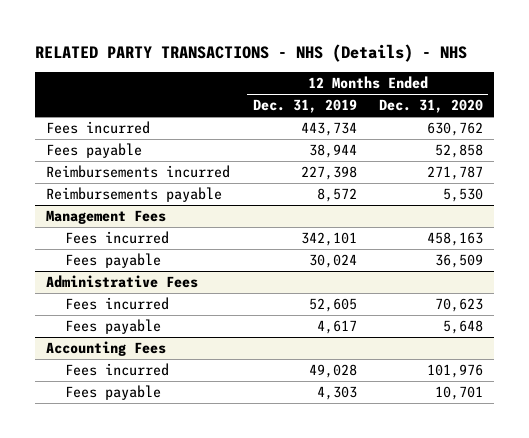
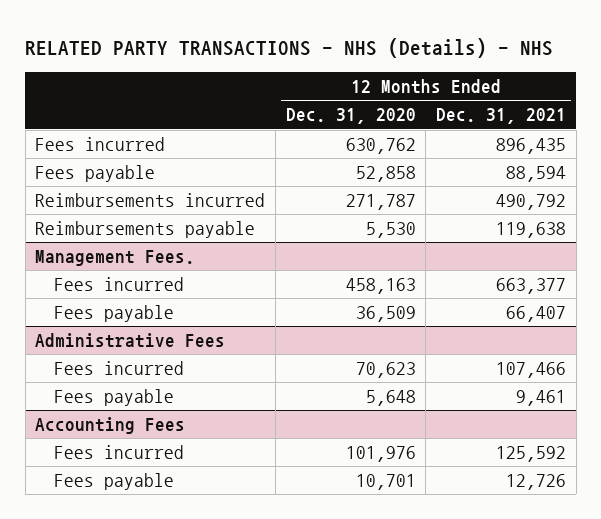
[252,99,357,114] Dec. 31, 2019 -> none
none -> [436,108,567,125] Dec. 31, 2021
[46,210,167,225] Management Fees -> [35,249,196,266] Management Fees.

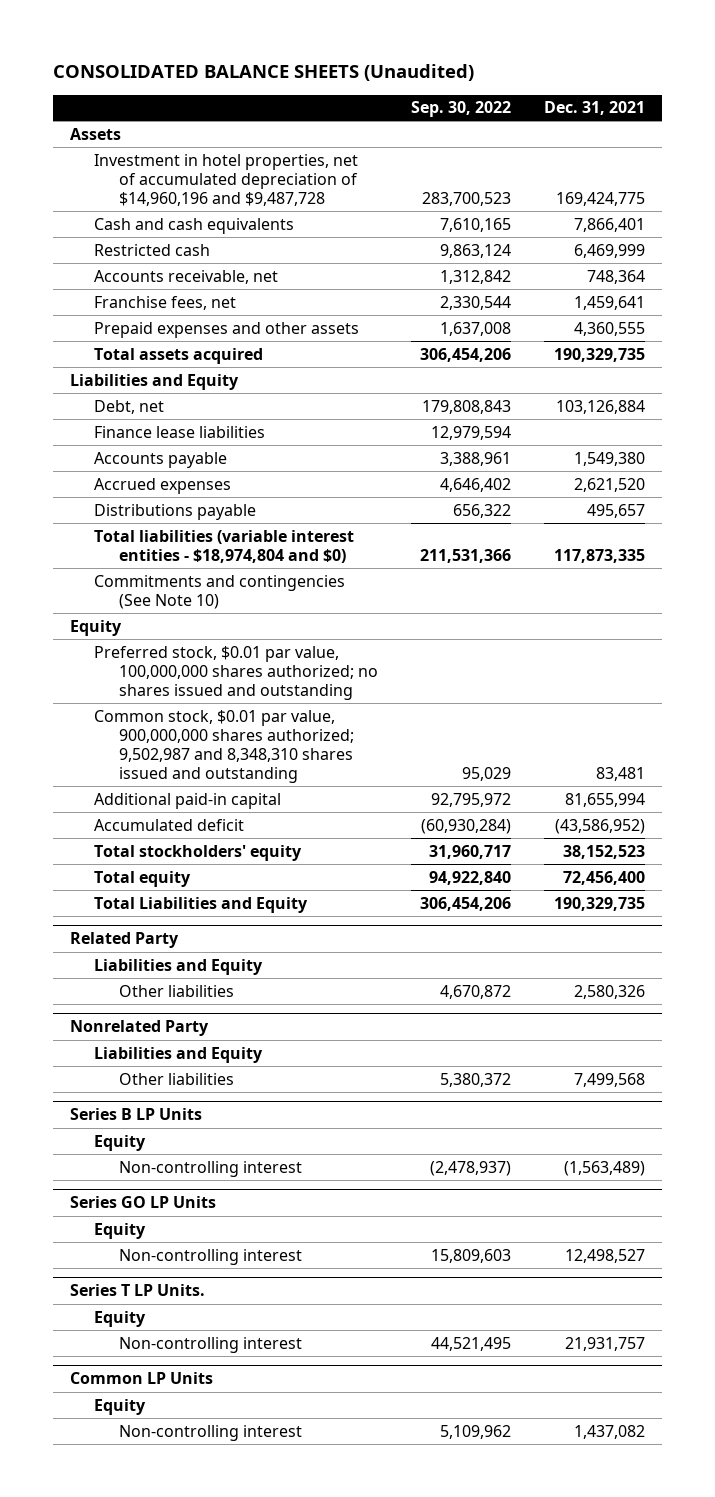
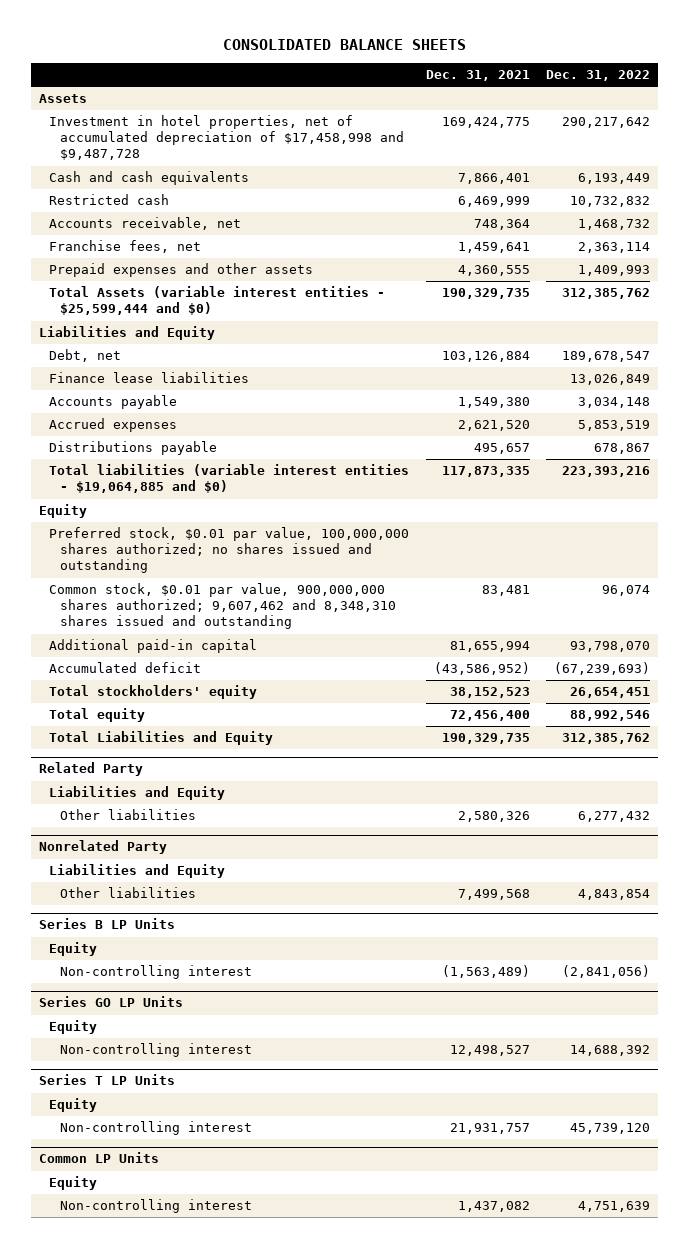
[53,64,475,82] CONSOLIDATED BALANCE SHEETS (Unaudited) -> [222,39,466,51] CONSOLIDATED BALANCE SHEETS
[411,101,512,118] Sep. 30, 2022 -> none
none -> [546,70,651,82] Dec. 31, 2022
[94,153,359,207] Investment in hotel properties, net of accumulated depreciation of $14,960,196 and $9,487,728 -> [49,115,404,161] Investment in hotel properties, net of accumulated depreciation of $17,458,998 and $9,487,728
[94,347,264,364] Total assets acquired -> [49,286,386,316] Total Assets (variable interest entities - $25,599,444 and $0)
[94,574,346,609] Commitments and contingencies (See Note 10) -> none
[94,529,355,563] Total liabilities (variable interest entities - $18,974,804 and $0) -> [49,464,410,494] Total liabilities (variable interest entities - $19,064,885 and $0)
[94,709,355,784] Common stock, $0.01 par value, 900,000,000 shares authorized; 9,502,987 and 8,348,310 shares issued and outstanding -> [49,583,396,630] Common stock, $0.01 par value, 900,000,000 shares authorized; 9,607,462 and 8,348,310 shares issued and outstanding
[69,1284,205,1297] Series T LP Units. -> [38,1074,175,1086] Series T LP Units

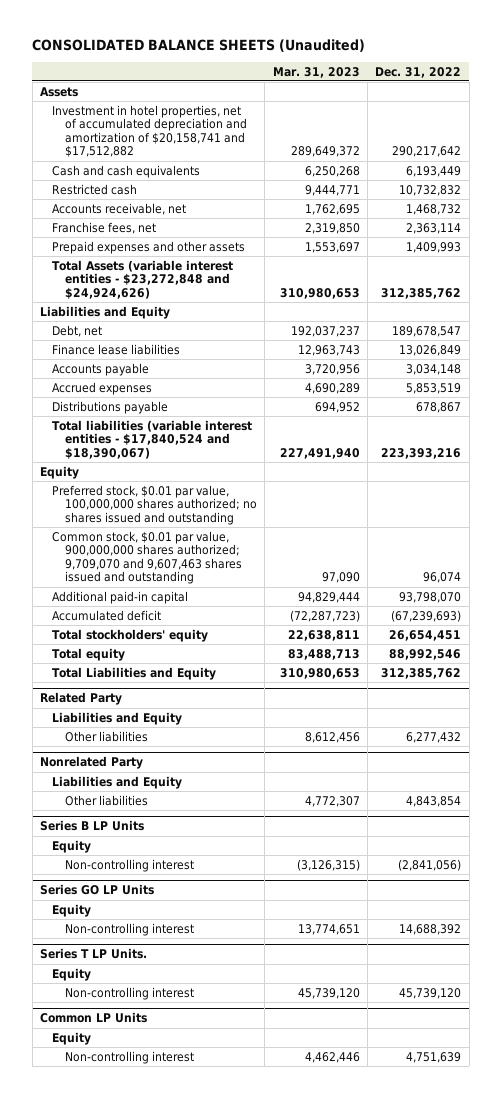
[222,39,466,51] CONSOLIDATED BALANCE SHEETS -> [32,39,366,53] CONSOLIDATED BALANCE SHEETS (Unaudited)
[425,70,530,82] Dec. 31, 2021 -> none
none -> [272,66,360,78] Mar. 31, 2023
[49,115,404,161] Investment in hotel properties, net of accumulated depreciation of $17,458,998 and $9,487,728 -> [52,104,247,158] Investment in hotel properties, net of accumulated depreciation and amortization of $20,158,741 and $17,512,882
[49,286,386,316] Total Assets (variable interest entities - $25,599,444 and $0) -> [52,259,234,299] Total Assets (variable interest entities - $23,272,848 and $24,924,626)
[49,464,410,494] Total liabilities (variable interest entities - $19,064,885 and $0) -> [52,419,253,459] Total liabilities (variable interest entities - $17,840,524 and $18,390,067)
[49,583,396,630] Common stock, $0.01 par value, 900,000,000 shares authorized; 9,607,462 and 8,348,310 shares issued and outstanding -> [52,530,242,585] Common stock, $0.01 par value, 900,000,000 shares authorized; 9,709,070 and 9,607,463 shares issued and outstanding
[38,1074,175,1086] Series T LP Units -> [40,948,148,960] Series T LP Units.

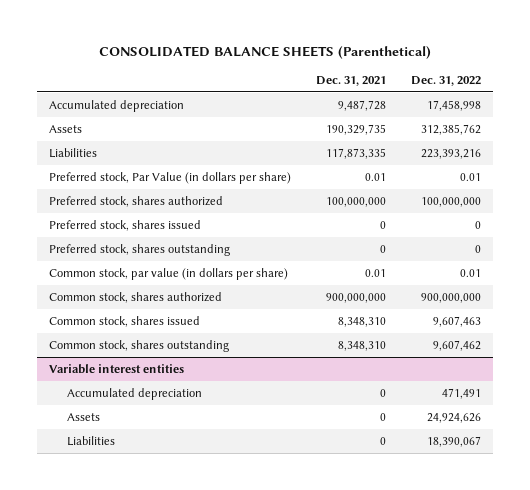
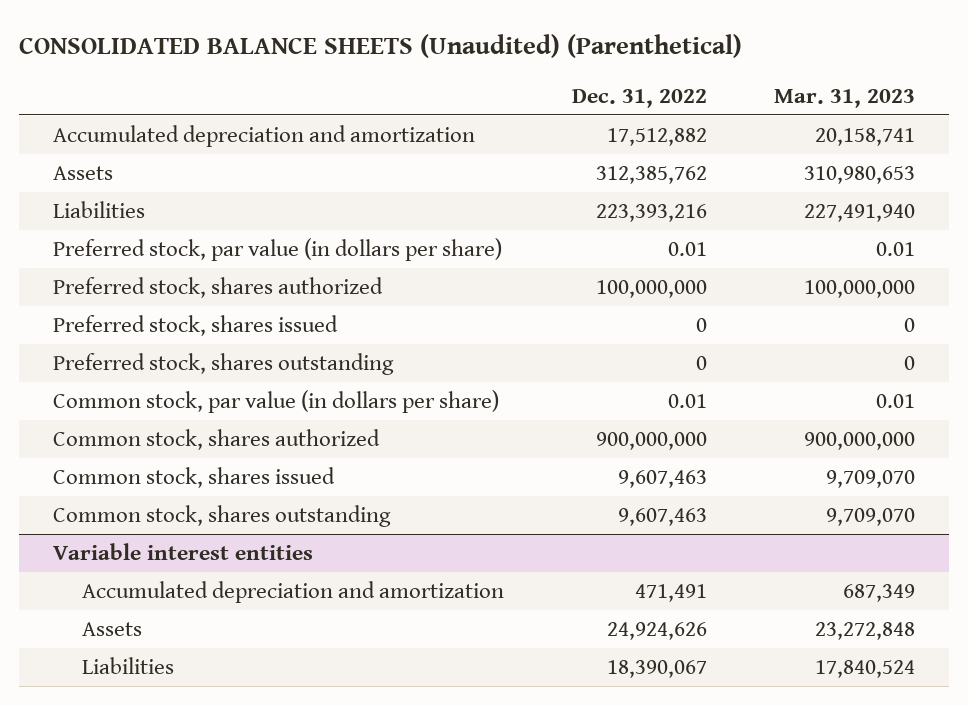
[98,45,431,59] CONSOLIDATED BALANCE SHEETS (Parenthetical) -> [18,34,742,59] CONSOLIDATED BALANCE SHEETS (Unaudited) (Parenthetical)
[315,76,386,87] Dec. 31, 2021 -> none
none -> [774,88,916,108] Mar. 31, 2023
[49,99,185,112] Accumulated depreciation -> [52,125,475,148] Accumulated depreciation and amortization
[426,99,481,111] 17,458,998 -> [606,128,707,147] 17,512,882
[49,171,292,184] Preferred stock, Par Value (in dollars per share) -> [52,238,502,262] Preferred stock, par value (in dollars per share)
[432,339,481,351] 9,607,462 -> [617,508,707,527] 9,607,463
[67,387,203,400] Accumulated depreciation -> [82,581,505,604] Accumulated depreciation and amortization

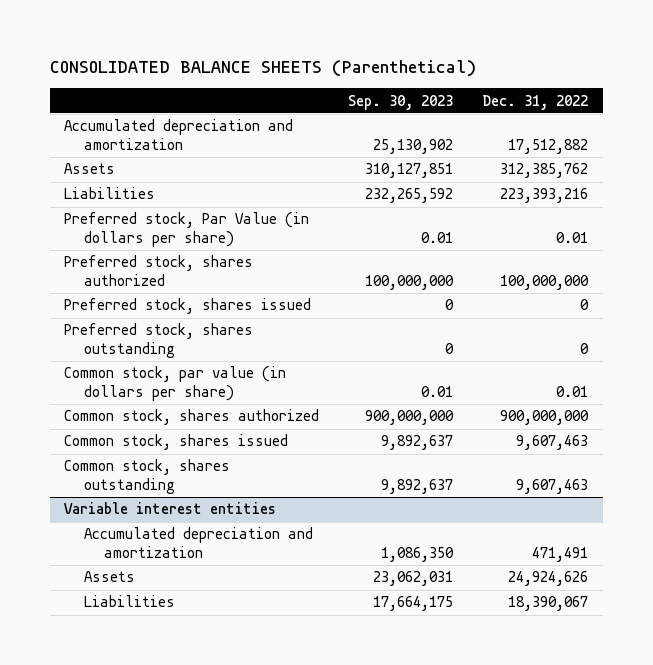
[18,34,742,59] CONSOLIDATED BALANCE SHEETS (Unaudited) (Parenthetical) -> [49,60,476,78] CONSOLIDATED BALANCE SHEETS (Parenthetical)
[774,88,916,108] Mar. 31, 2023 -> none
none -> [348,94,454,110] Sep. 30, 2023
[52,238,502,262] Preferred stock, par value (in dollars per share) -> [64,212,310,247] Preferred stock, Par Value (in dollars per share)

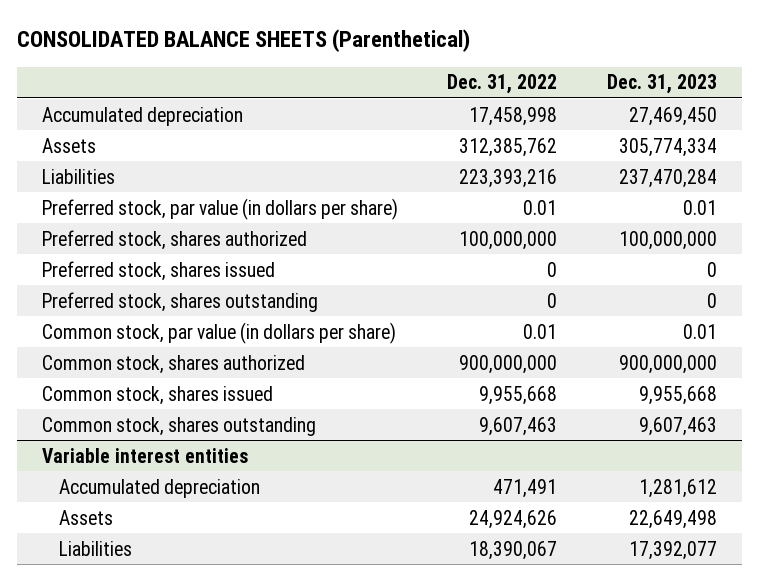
[348,94,454,110] Sep. 30, 2023 -> none
none -> [607,74,718,95] Dec. 31, 2023
[64,119,294,150] Accumulated depreciation and amortization -> [41,106,243,126] Accumulated depreciation
[508,138,589,154] 17,512,882 -> [469,106,558,126] 17,458,998
[64,212,310,247] Preferred stock, Par Value (in dollars per share) -> [41,197,398,220] Preferred stock, par value (in dollars per share)
[516,435,589,451] 9,607,463 -> [479,385,558,405] 9,955,668
[84,527,314,558] Accumulated depreciation and amortization -> [59,478,261,498] Accumulated depreciation

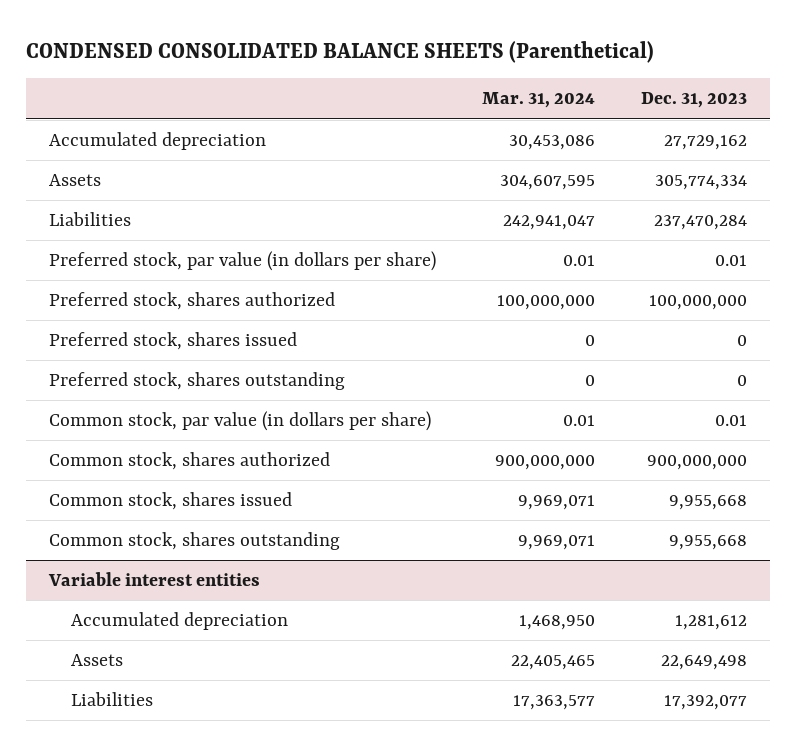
[16,29,470,53] CONSOLIDATED BALANCE SHEETS (Parenthetical) -> [26,40,655,63] CONDENSED CONSOLIDATED BALANCE SHEETS (Parenthetical)
[447,74,558,95] Dec. 31, 2022 -> none
none -> [481,92,595,109] Mar. 31, 2024
[629,106,718,126] 27,469,450 -> [663,135,747,151] 27,729,162
[639,416,718,436] 9,607,463 -> [668,535,747,551] 9,955,668

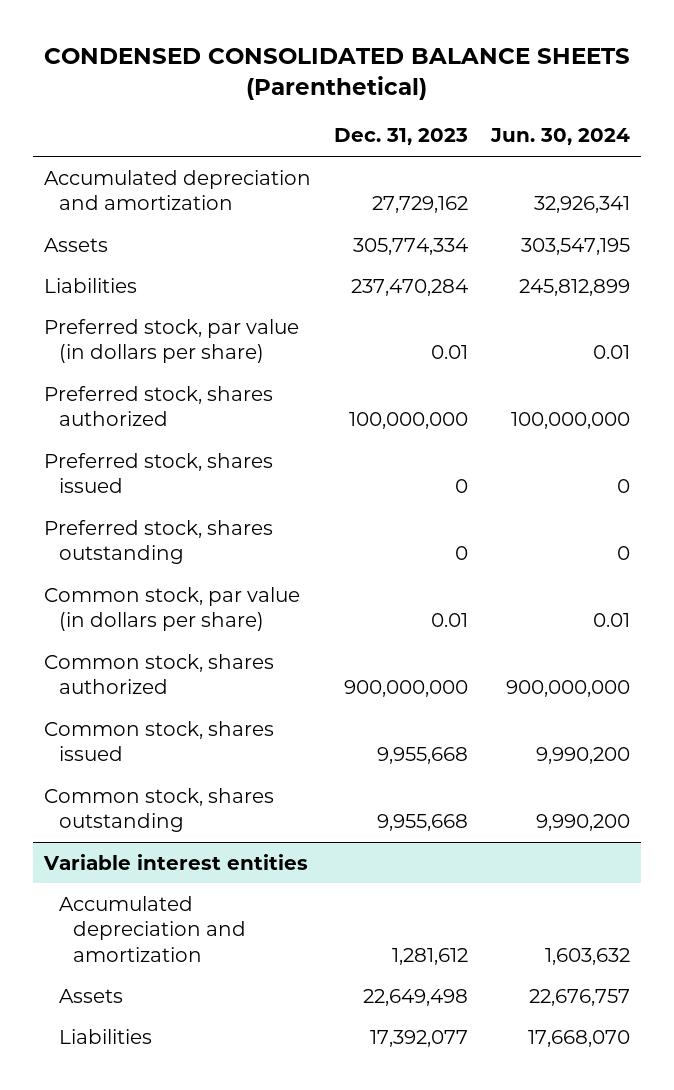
[481,92,595,109] Mar. 31, 2024 -> none
none -> [489,128,630,146] Jun. 30, 2024
[49,132,267,151] Accumulated depreciation -> [44,169,312,211] Accumulated depreciation and amortization
[71,612,289,631] Accumulated depreciation -> [58,895,247,962] Accumulated depreciation and amortization

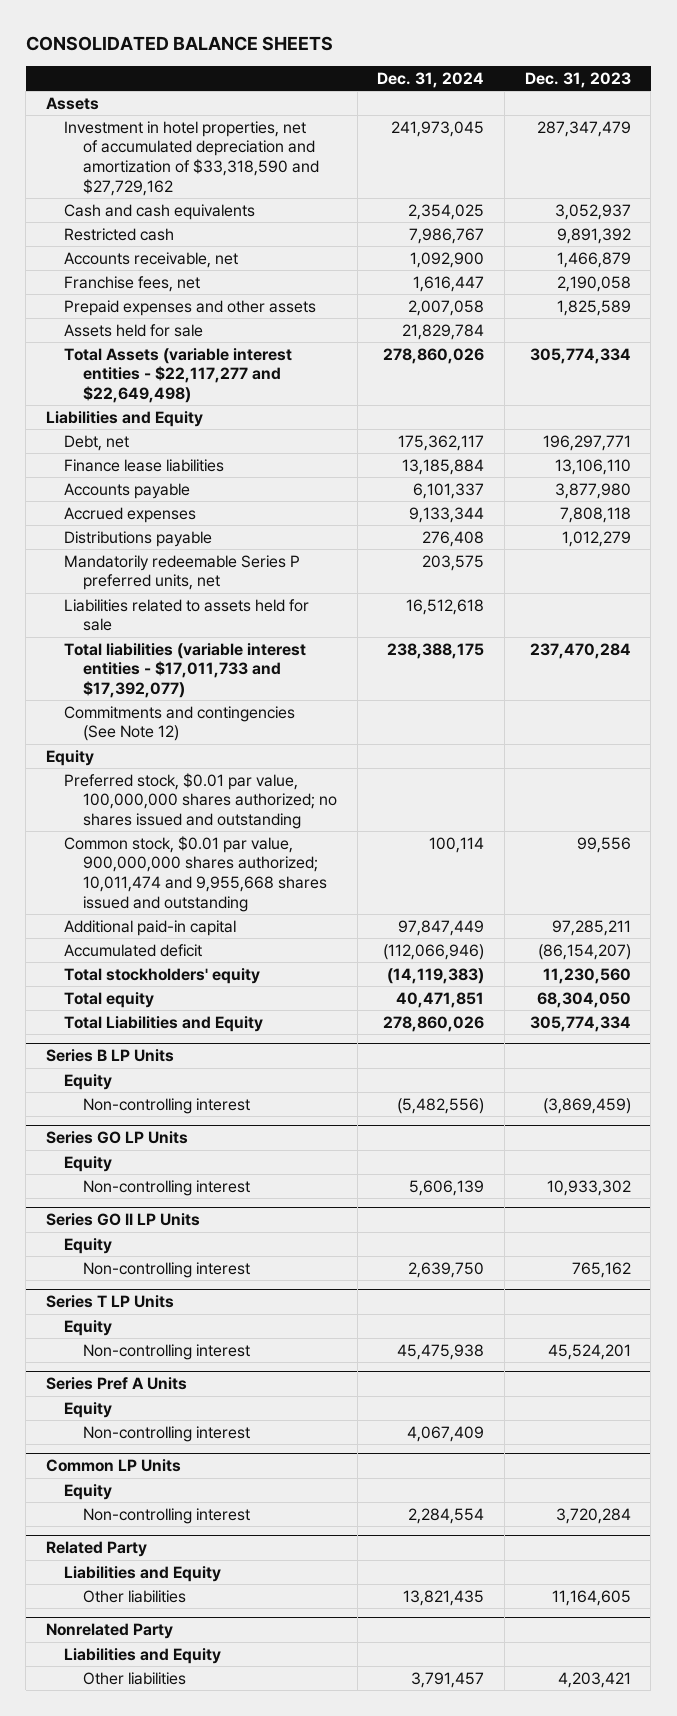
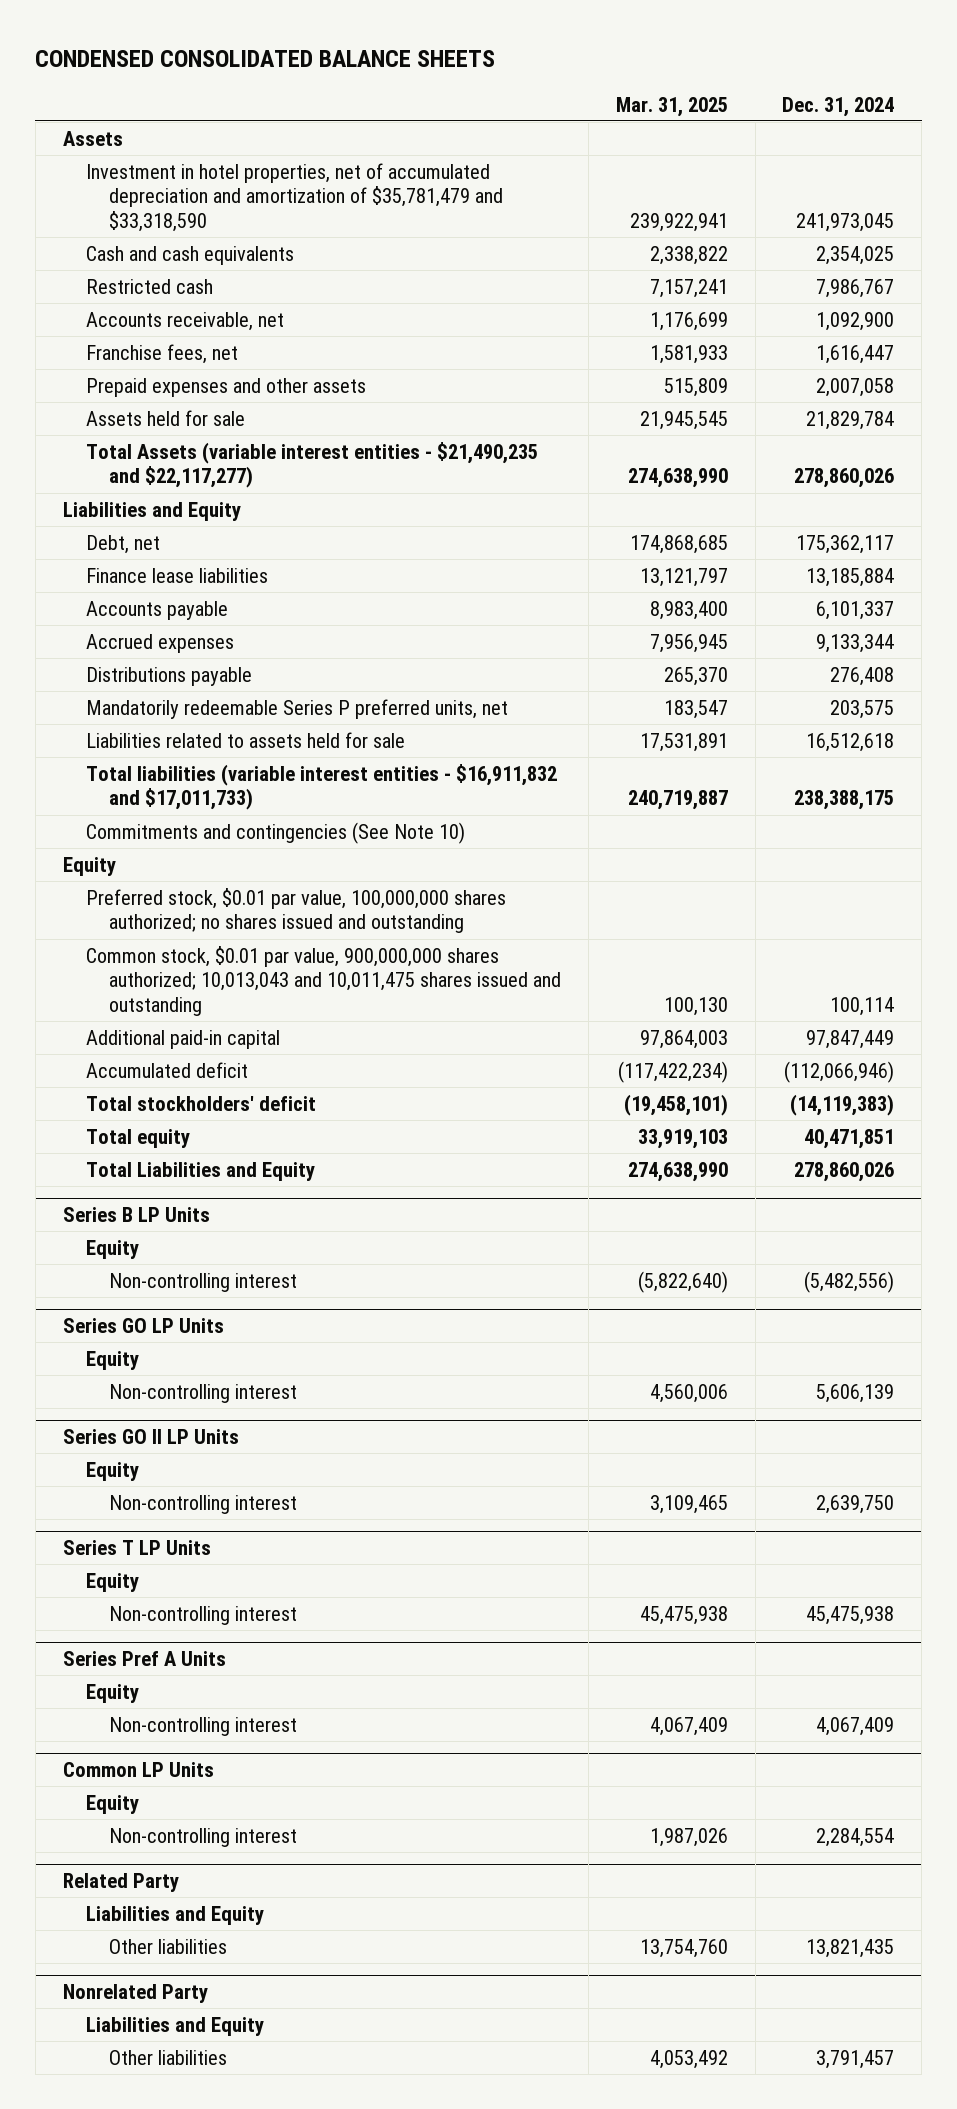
[25,36,333,52] CONSOLIDATED BALANCE SHEETS -> [35,50,496,68] CONDENSED CONSOLIDATED BALANCE SHEETS
[524,72,631,89] Dec. 31, 2023 -> none
none -> [615,96,728,117] Mar. 31, 2025
[64,120,319,197] Investment in hotel properties, net of accumulated depreciation and amortization of $33,318,590 and $27,729,162 -> [85,162,503,232] Investment in hotel properties, net of accumulated depreciation and amortization of $35,781,479 and $33,318,590
[64,347,293,404] Total Assets (variable interest entities - $22,117,277 and $22,649,498) -> [85,441,538,489] Total Assets (variable interest entities - $21,490,235 and $22,117,277)
[64,642,307,699] Total liabilities (variable interest entities - $17,011,733 and $17,392,077) -> [85,763,557,811] Total liabilities (variable interest entities - $16,911,832 and $17,011,733)
[64,705,296,742] Commitments and contingencies (See Note 12) -> [85,821,465,844] Commitments and contingencies (See Note 10)
[64,835,327,913] Common stock, $0.01 par value, 900,000,000 shares authorized; 10,011,474 and 9,955,668 shares issued and outstanding -> [85,945,561,1016] Common stock, $0.01 par value, 900,000,000 shares authorized; 10,013,043 and 10,011,475 shares issued and outstanding
[64,967,261,984] Total stockholders' equity -> [85,1095,316,1111] Total stockholders' deficit

